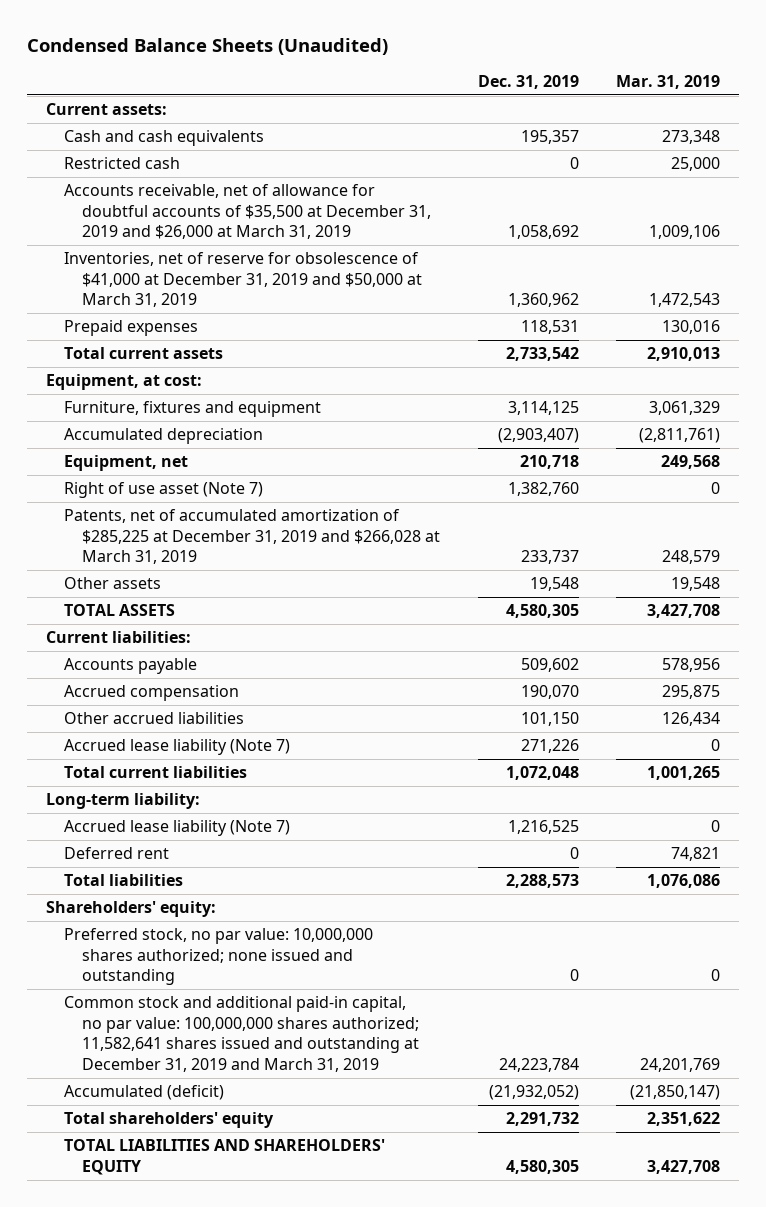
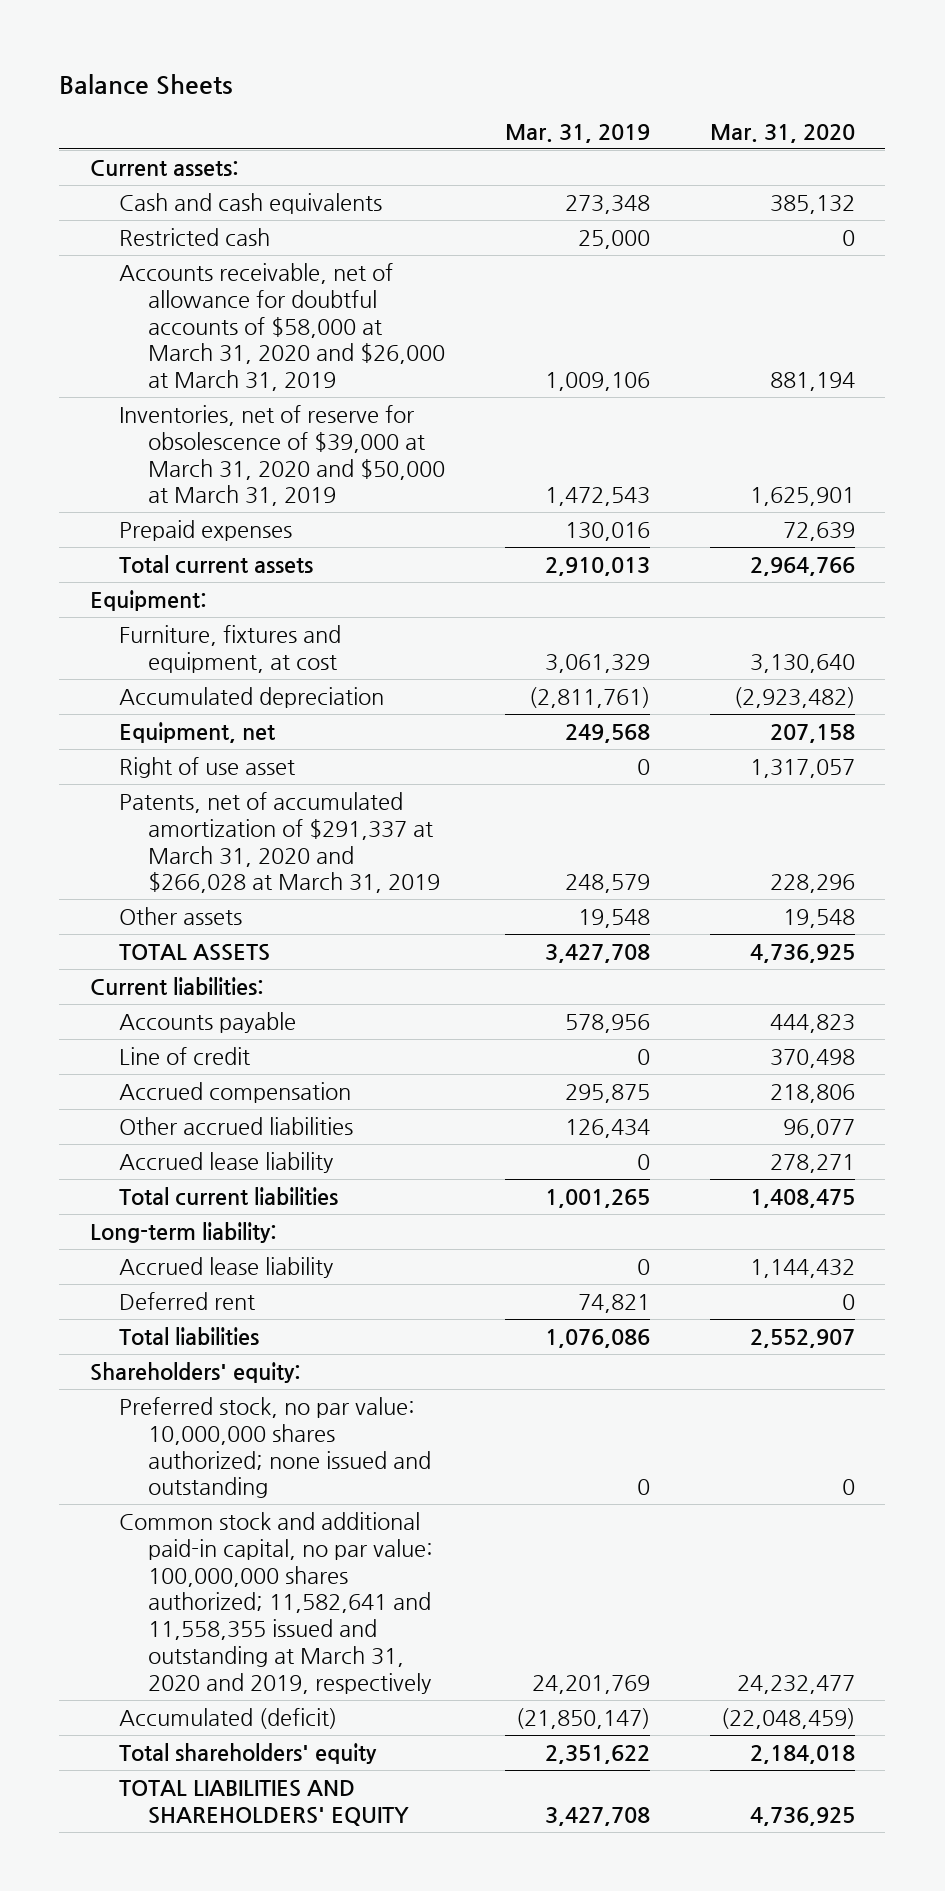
[26,37,388,55] Condensed Balance Sheets (Unaudited) -> [59,73,234,95] Balance Sheets
[477,74,579,89] Dec. 31, 2019 -> none
none -> [710,123,856,143] Mar. 31, 2020
[64,184,432,240] Accounts receivable, net of allowance for doubtful accounts of $35,500 at December 31, 2019 and $26,000 at March 31, 2019 -> [118,262,445,392] Accounts receivable, net of allowance for doubtful accounts of $58,000 at March 31, 2020 and $26,000 at March 31, 2019
[64,252,423,308] Inventories, net of reserve for obsolescence of $41,000 at December 31, 2019 and $50,000 at March 31, 2019 -> [118,404,445,507] Inventories, net of reserve for obsolescence of $39,000 at March 31, 2020 and $50,000 at March 31, 2019
[45,374,202,391] Equipment, at cost: -> [89,589,207,611] Equipment:
[64,401,322,418] Furniture, fixtures and equipment -> [118,624,341,673] Furniture, fixtures and equipment, at cost
[64,482,264,499] Right of use asset (Note 7) -> [118,756,295,778] Right of use asset
[64,509,441,565] Patents, net of accumulated amortization of $285,225 at December 31, 2019 and $266,028 at March 31, 2019 -> [118,791,440,894] Patents, net of accumulated amortization of $291,337 at March 31, 2020 and $266,028 at March 31, 2019
none -> [118,1046,250,1065] Line of credit
[64,739,291,756] Accrued lease liability (Note 7) -> [118,1151,333,1173] Accrued lease liability
[64,820,291,837] Accrued lease liability (Note 7) -> [118,1256,333,1278] Accrued lease liability
[64,996,420,1072] Common stock and additional paid-in capital, no par value: 100,000,000 shares authorized; 11,582,641 shares issued and outstanding at December 31, 2019 and March 31, 2019 -> [118,1511,433,1694] Common stock and additional paid-in capital, no par value: 100,000,000 shares authorized; 11,582,641 and 11,558,355 issued and outstanding at March 31, 2020 and 2019, respectively

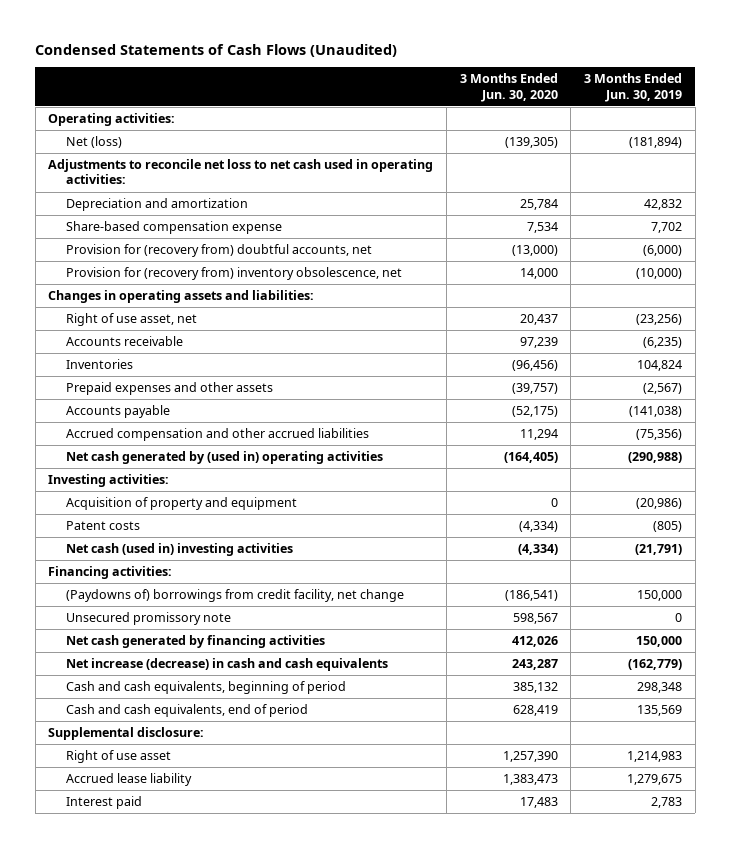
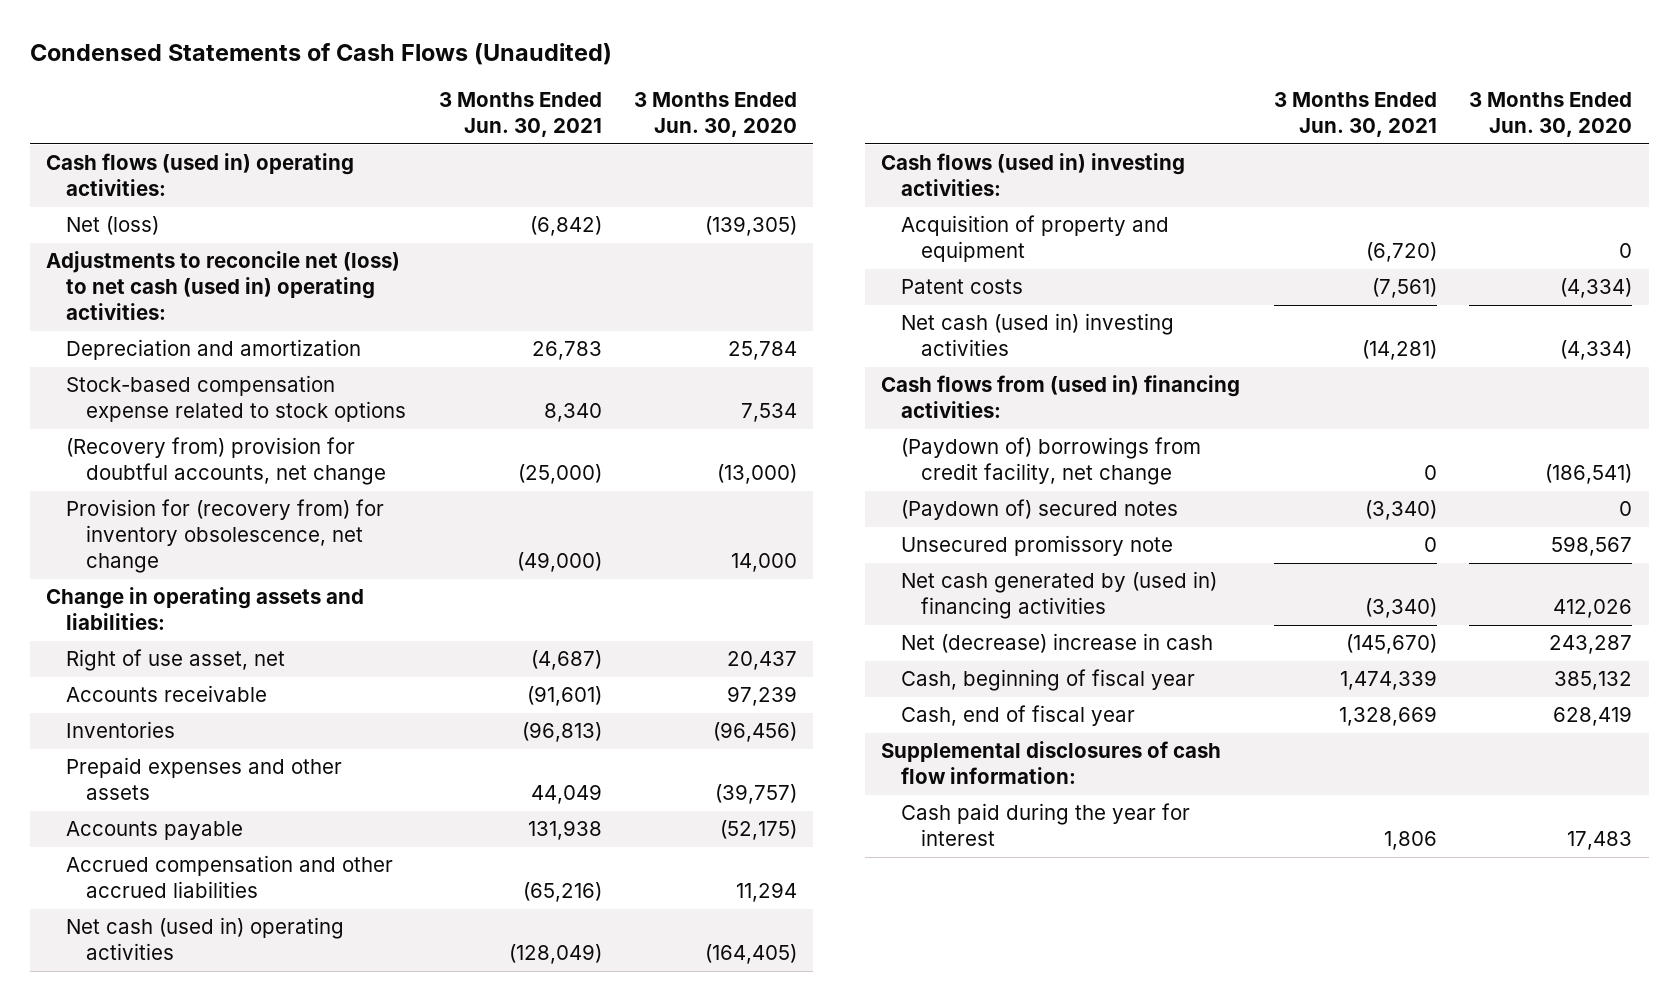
[583,73,682,102] 3 Months Ended Jun. 30, 2019 -> none
none -> [438,92,602,138] 3 Months Ended Jun. 30, 2021
[48,113,176,127] Operating activities: -> [45,153,354,197] Cash flows (used in) operating activities:
[48,159,434,185] Adjustments to reconcile net loss to net cash used in operating activities: -> [45,251,400,321] Adjustments to reconcile net (loss) to net cash (used in) operating activities:
[66,221,283,235] Share-based compensation expense -> [66,375,407,423] Stock-based compensation expense related to stock options
[66,244,373,258] Provision for (recovery from) doubtful accounts, net -> [66,437,387,486] (Recovery from) provision for doubtful accounts, net change
[66,267,403,281] Provision for (recovery from) inventory obsolescence, net -> [66,499,385,574] Provision for (recovery from) for inventory obsolescence, net change
[48,290,315,304] Changes in operating assets and liabilities: -> [45,587,364,631] Change in operating assets and liabilities:
[66,451,384,465] Net cash generated by (used in) operating activities -> [66,917,345,961] Net cash (used in) operating activities
[48,474,170,488] Investing activities: -> [880,153,1185,197] Cash flows (used in) investing activities:
[48,566,173,580] Financing activities: -> [880,375,1240,419] Cash flows from (used in) financing activities:
[66,589,405,603] (Paydowns of) borrowings from credit facility, net change -> [901,437,1202,486] (Paydown of) borrowings from credit facility, net change
none -> [901,499,1179,521] (Paydown of) secured notes
[48,727,205,741] Supplemental disclosure: -> none
[66,750,172,764] Right of use asset -> none
[66,773,193,787] Accrued lease liability -> none
[66,635,326,649] Net cash generated by financing activities -> [901,571,1218,620] Net cash generated by (used in) financing activities
[66,658,389,672] Net increase (decrease) in cash and cash equivalents -> [901,633,1214,654] Net (decrease) increase in cash
[66,681,347,695] Cash and cash equivalents, beginning of period -> [901,669,1196,692] Cash, beginning of fiscal year
[66,704,309,718] Cash and cash equivalents, end of period -> [901,705,1136,727] Cash, end of fiscal year
none -> [880,741,1221,785] Supplemental disclosures of cash flow information:
[66,796,143,810] Interest paid -> [901,803,1191,847] Cash paid during the year for interest

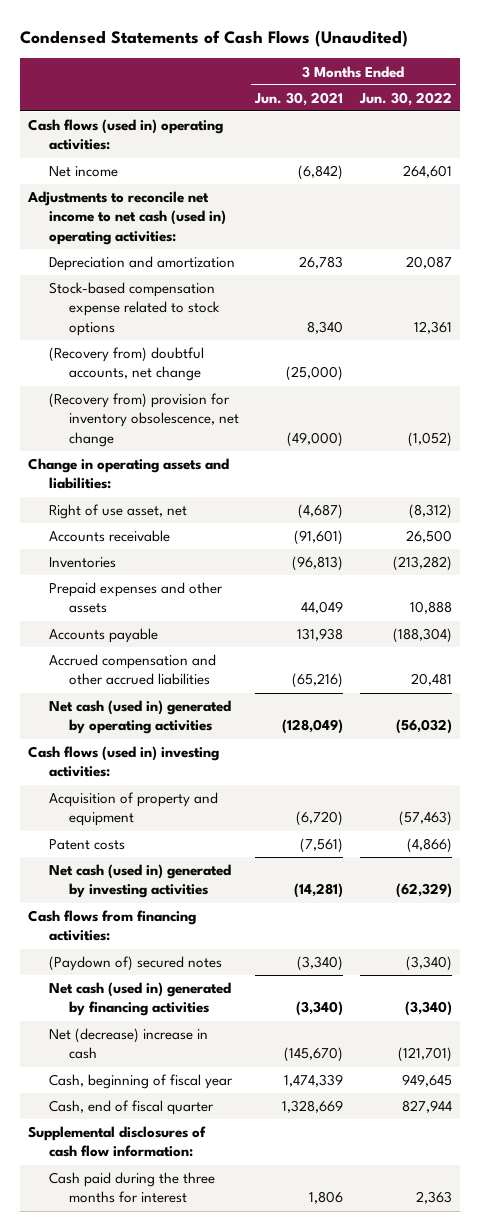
[634,92,798,138] 3 Months Ended Jun. 30, 2020 -> none
none -> [358,91,452,106] Jun. 30, 2022
[66,216,160,236] Net (loss) -> [48,166,118,178] Net income
[45,251,400,321] Adjustments to reconcile net (loss) to net cash (used in) operating activities: -> [27,191,226,245] Adjustments to reconcile net income to net cash (used in) operating activities:
[66,437,387,486] (Recovery from) provision for doubtful accounts, net change -> [48,347,204,382] (Recovery from) doubtful accounts, net change
[66,499,385,574] Provision for (recovery from) for inventory obsolescence, net change -> [48,393,240,447] (Recovery from) provision for inventory obsolescence, net change
[66,917,345,961] Net cash (used in) operating activities -> [48,700,231,735] Net cash (used in) generated by operating activities
[901,437,1202,486] (Paydown of) borrowings from credit facility, net change -> none
[901,313,1175,357] Net cash (used in) investing activities -> [48,864,231,899] Net cash (used in) generated by investing activities
[880,375,1240,419] Cash flows from (used in) financing activities: -> [28,910,197,942] Cash flows from financing activities:
[901,535,1174,557] Unsecured promissory note -> none
[901,571,1218,620] Net cash generated by (used in) financing activities -> [48,982,231,1017] Net cash (used in) generated by financing activities
[901,705,1136,727] Cash, end of fiscal year -> [48,1100,214,1116] Cash, end of fiscal quarter
[901,803,1191,847] Cash paid during the year for interest -> [48,1172,215,1204] Cash paid during the three months for interest

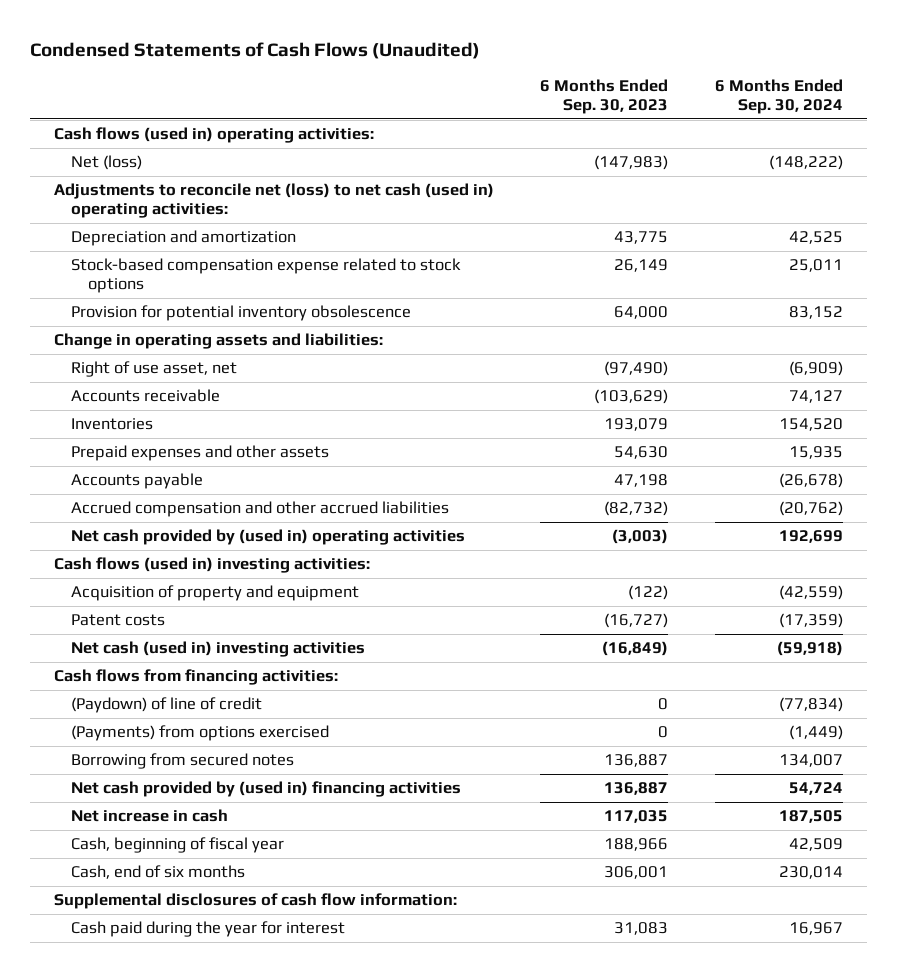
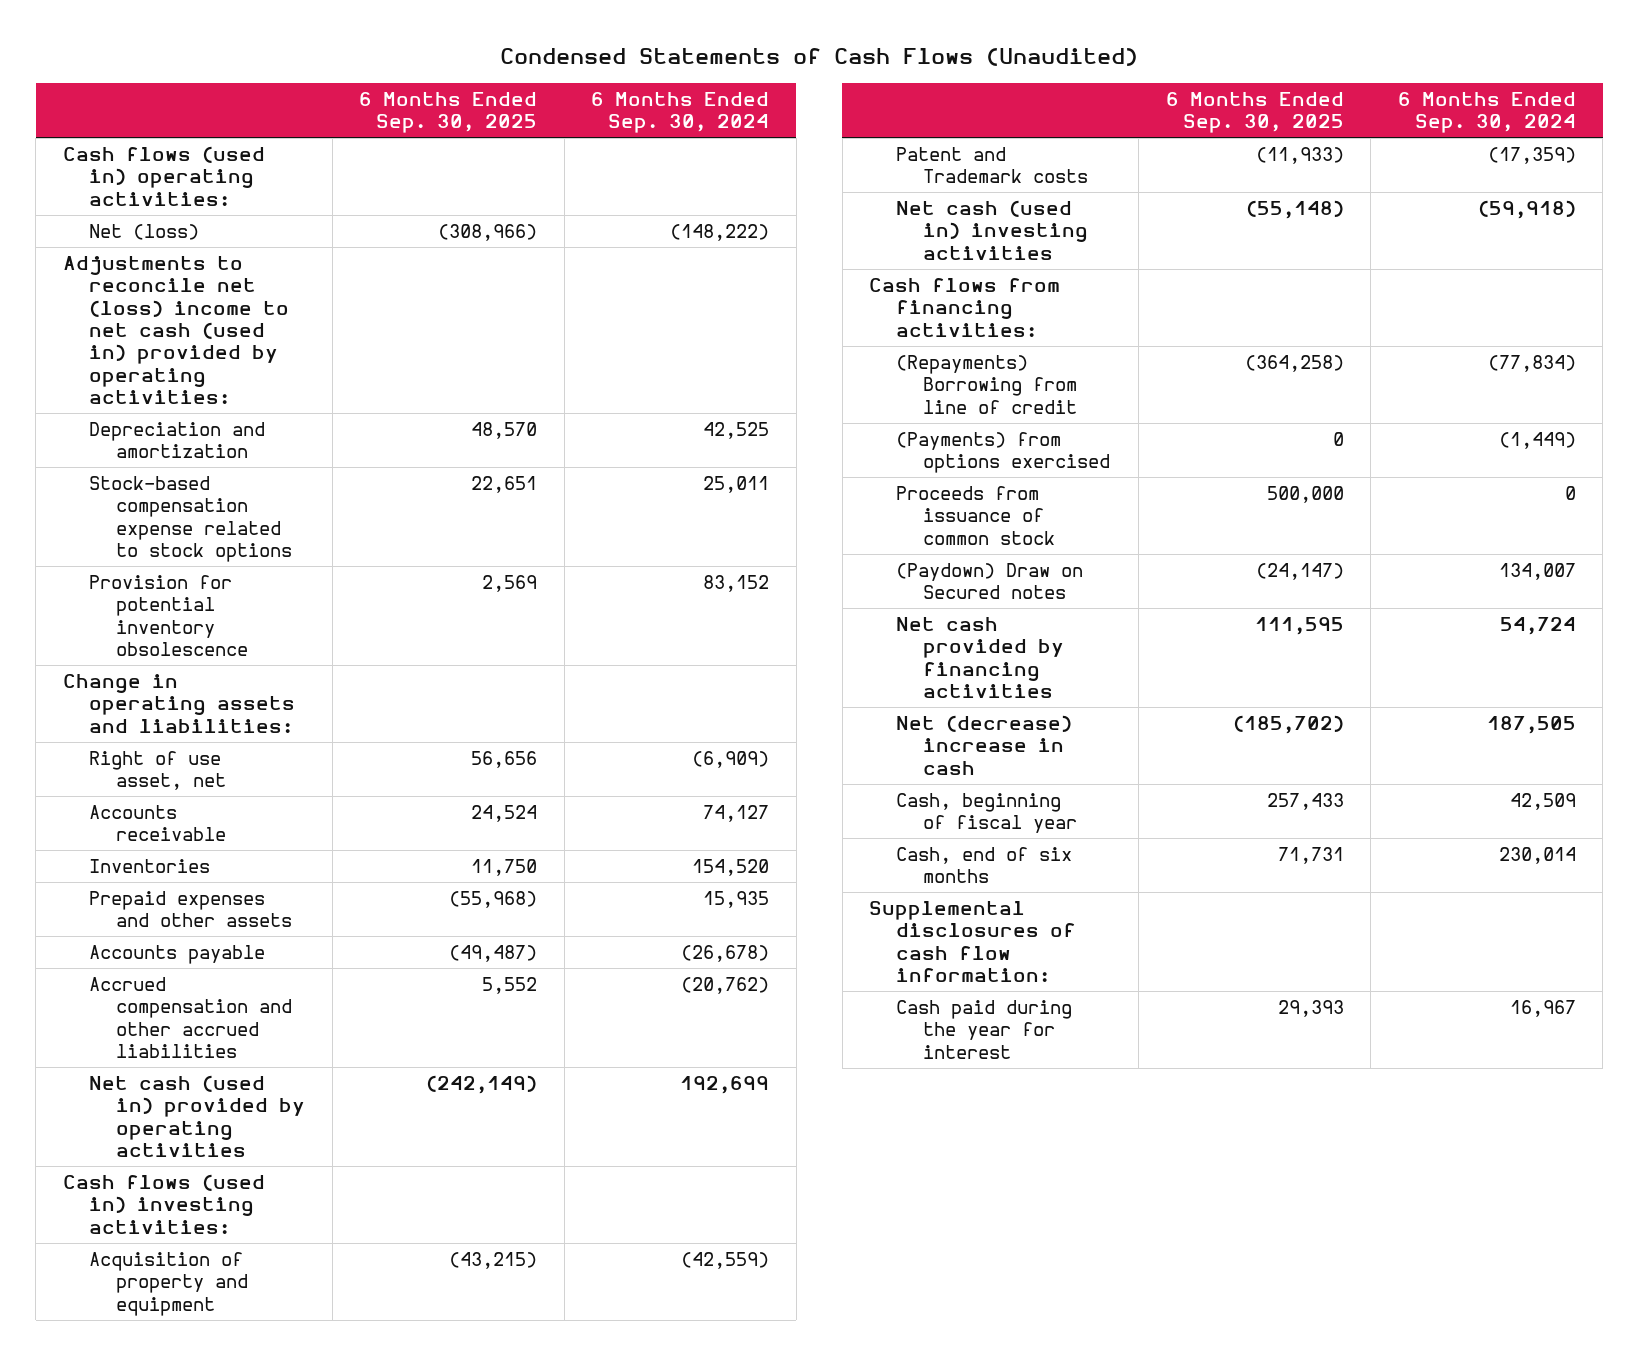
[540,79,669,115] 6 Months Ended Sep. 30, 2023 -> none
none -> [359,91,538,134] 6 Months Ended Sep. 30, 2025
[53,183,494,219] Adjustments to reconcile net (loss) to net cash (used in) operating activities: -> [62,256,290,405] Adjustments to reconcile net (loss) income to net cash (used in) provided by operating activities:
[70,529,465,546] Net cash provided by (used in) operating activities -> [89,1075,306,1158] Net cash (used in) provided by operating activities
[70,614,165,627] Patent costs -> [896,147,1088,184] Patent and Trademark costs
[70,697,262,714] (Paydown) of line of credit -> [896,355,1077,414] (Repayments) Borrowing from line of credit
none -> [896,486,1055,545] Proceeds from issuance of common stock
[70,753,294,770] Borrowing from secured notes -> [896,563,1084,600] (Paydown) Draw on Secured notes
[70,781,461,798] Net cash provided by (used in) financing activities -> [896,617,1064,699] Net cash provided by financing activities
[70,809,228,823] Net increase in cash -> [896,715,1073,775] Net (decrease) increase in cash

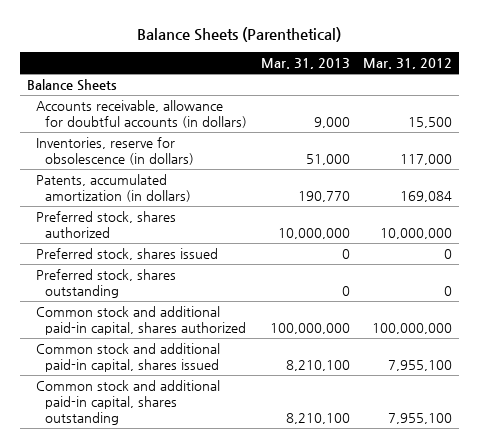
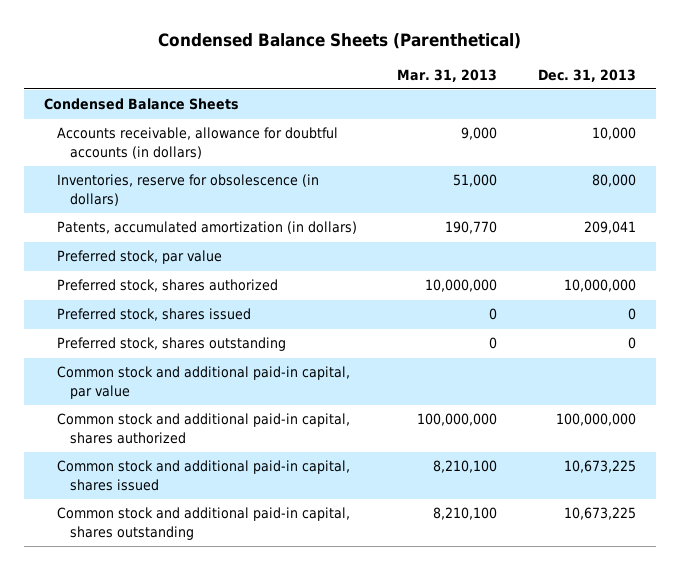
[137,27,342,43] Balance Sheets (Parenthetical) -> [158,33,522,50] Condensed Balance Sheets (Parenthetical)
[362,57,452,69] Mar. 31, 2012 -> none
none -> [538,68,637,82] Dec. 31, 2013
[26,78,117,91] Balance Sheets -> [44,98,240,111] Condensed Balance Sheets
none -> [56,250,222,265] Preferred stock, par value
none -> [56,366,350,399] Common stock and additional paid-in capital, par value

